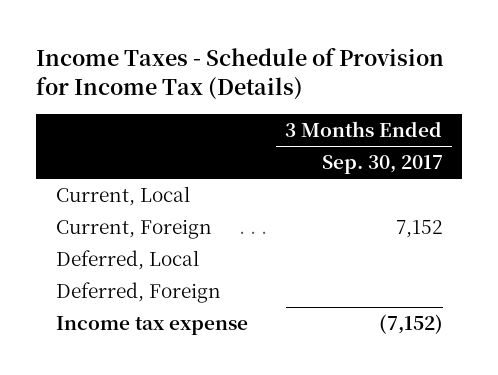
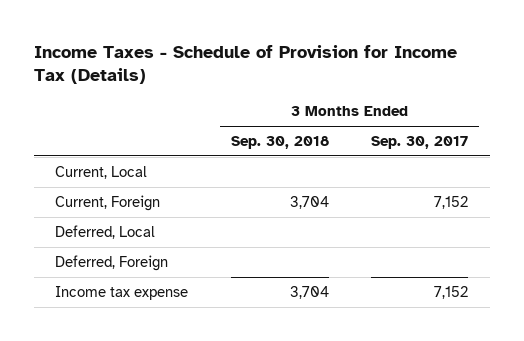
none -> [230,136,329,150] Sep. 30, 2018
[378,313,443,334] (7,152) -> [434,286,469,300] 7,152

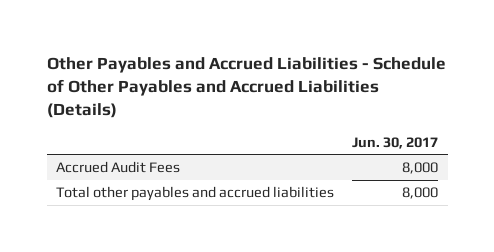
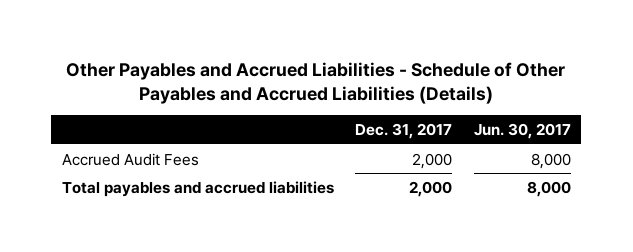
none -> [355,123,453,140] Dec. 31, 2017
[55,186,334,202] Total other payables and accrued liabilities -> [62,180,335,197] Total payables and accrued liabilities

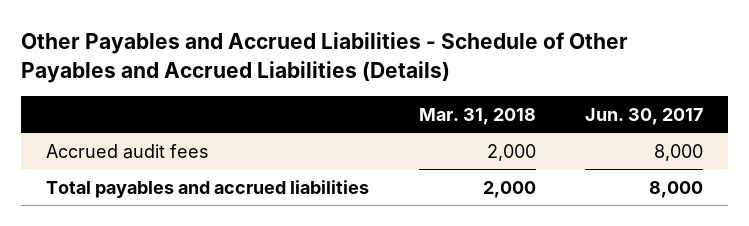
[355,123,453,140] Dec. 31, 2017 -> none
none -> [418,107,536,125] Mar. 31, 2018
[62,152,200,166] Accrued Audit Fees -> [45,143,209,159] Accrued audit fees

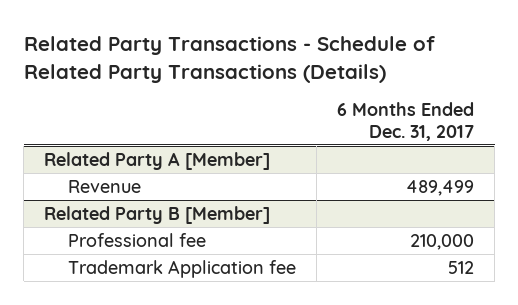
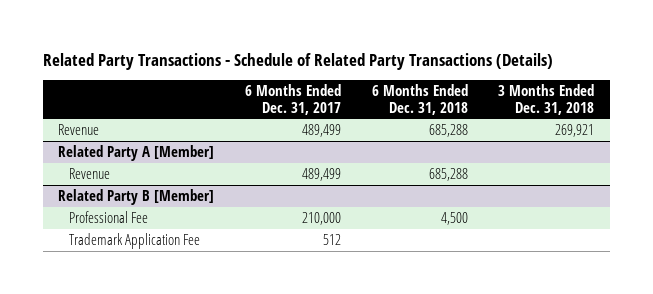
none -> [371,84,468,115] 6 Months Ended Dec. 31, 2018
none -> [498,84,595,115] 3 Months Ended Dec. 31, 2018
none -> [58,123,100,135] Revenue
[67,232,206,247] Professional fee -> [68,210,148,223] Professional Fee
[67,259,296,278] Trademark Application fee -> [68,232,200,249] Trademark Application Fee

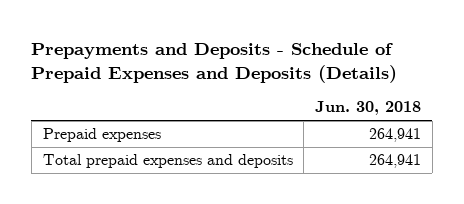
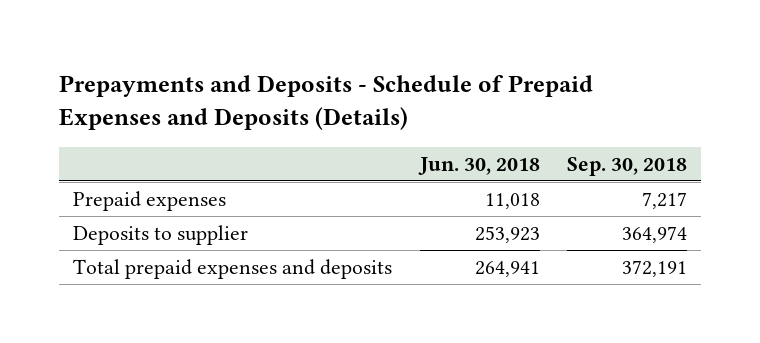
none -> [567,156,688,176] Sep. 30, 2018
[369,128,422,143] 264,941 -> [484,193,540,210] 11,018
none -> [73,225,249,246] Deposits to supplier

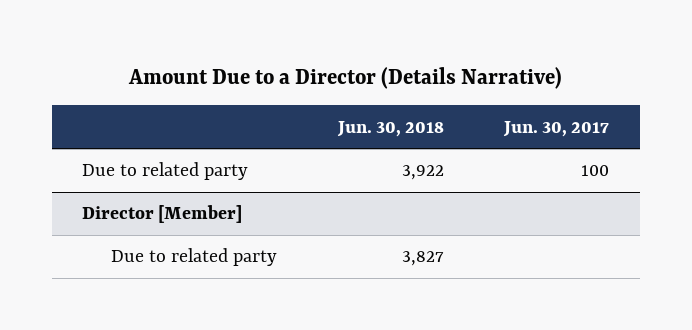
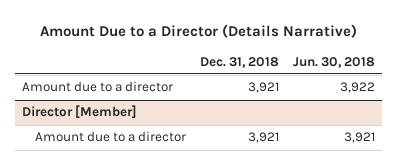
[503,120,610,137] Jun. 30, 2017 -> none
none -> [200,56,280,68] Dec. 31, 2018
[82,162,249,181] Due to related party -> [22,81,174,93] Amount due to a director
[111,248,278,267] Due to related party -> [35,131,187,143] Amount due to a director
[401,251,444,267] 3,827 -> [343,132,375,144] 3,921

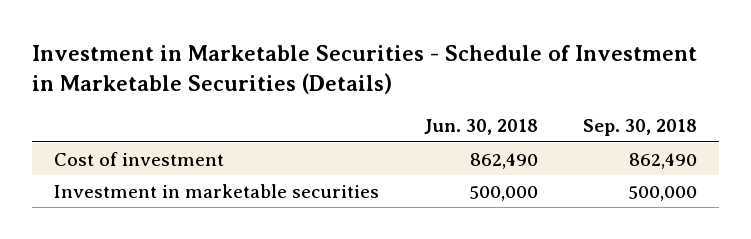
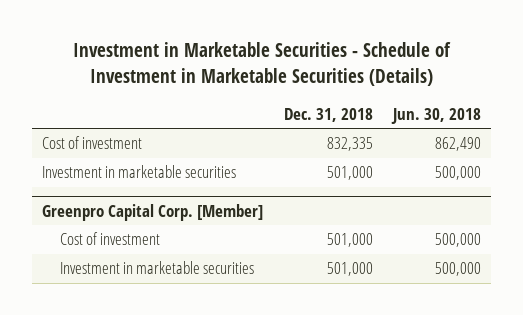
[582,119,697,137] Sep. 30, 2018 -> none
none -> [283,107,373,122] Dec. 31, 2018
none -> [42,203,264,221] Greenpro Capital Corp. [Member]
none -> [59,232,160,246] Cost of investment
none -> [59,261,254,275] Investment in marketable securities

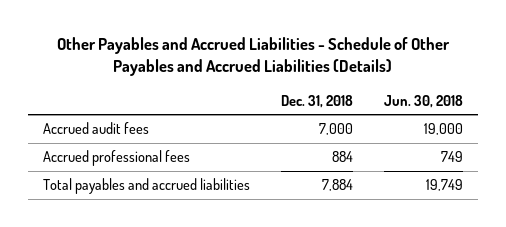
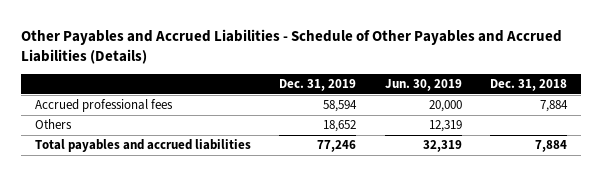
[383,94,463,108] Jun. 30, 2018 -> none
none -> [279,79,357,92] Dec. 31, 2019
none -> [384,79,462,92] Jun. 30, 2019
[42,122,149,135] Accrued audit fees -> none
[331,151,353,163] 884 -> [539,100,568,113] 7,884
none -> [35,119,73,130] Others

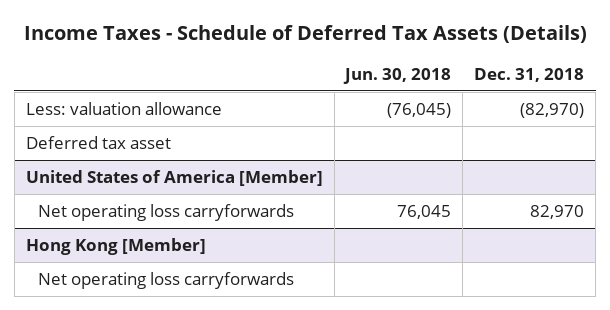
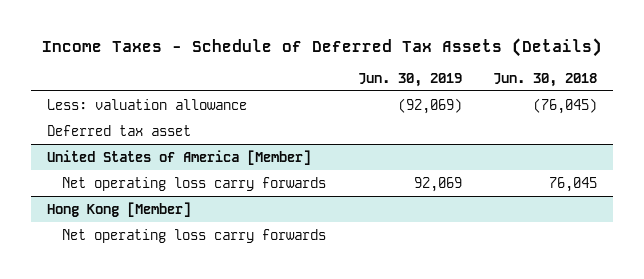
[474,68,585,83] Dec. 31, 2018 -> none
none -> [357,72,462,87] Jun. 30, 2019
[38,203,295,221] Net operating loss carryforwards -> [61,176,326,191] Net operating loss carry forwards
[38,271,295,289] Net operating loss carryforwards -> [61,228,326,243] Net operating loss carry forwards

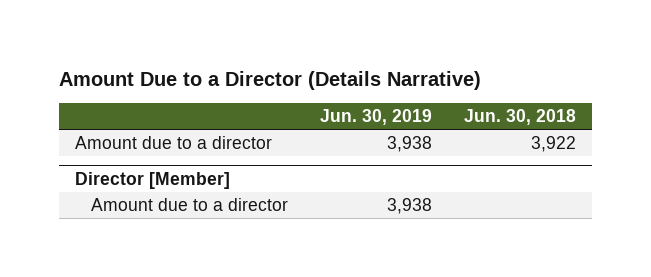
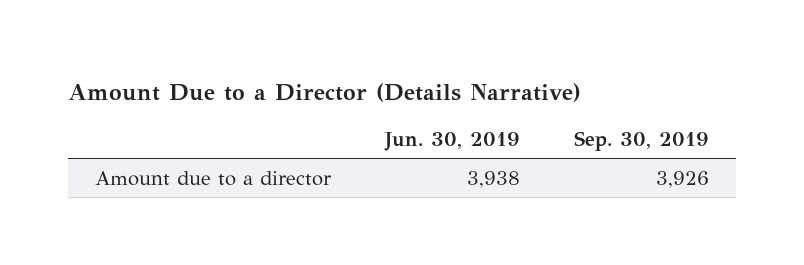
[464,109,577,126] Jun. 30, 2018 -> none
none -> [573,131,709,152] Sep. 30, 2019
[75,171,231,189] Director [Member] -> none
[90,197,288,211] Amount due to a director -> none

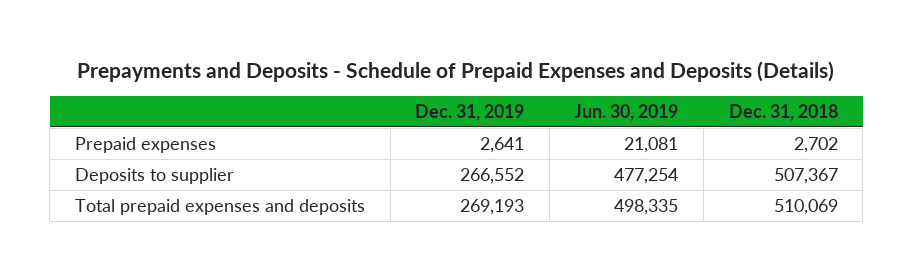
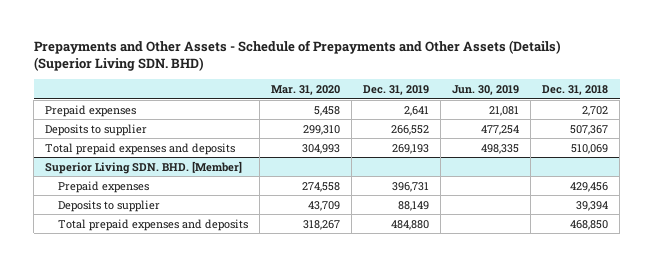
[77,60,835,82] Prepayments and Deposits - Schedule of Prepaid Expenses and Deposits (Details) -> [33,39,561,72] Prepayments and Other Assets - Schedule of Prepayments and Other Assets (Details) (Superior Living SDN. BHD)
none -> [270,84,340,95] Mar. 31, 2020
none -> [45,160,243,174] Superior Living SDN. BHD. [Member]
none -> [57,180,149,193] Prepaid expenses
none -> [57,199,160,212] Deposits to supplier
none -> [57,218,248,231] Total prepaid expenses and deposits

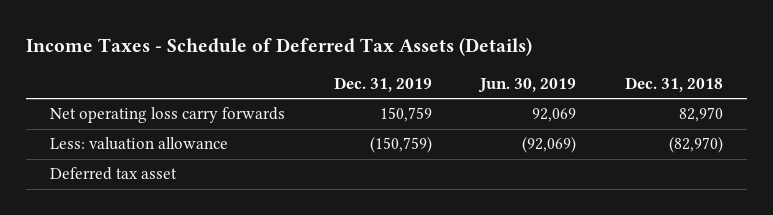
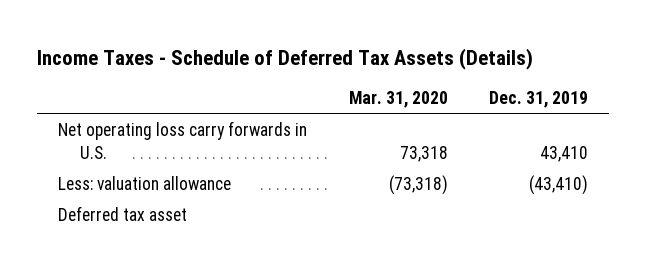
[478,78,577,94] Jun. 30, 2019 -> none
[624,77,723,93] Dec. 31, 2018 -> none
none -> [348,90,448,108] Mar. 31, 2020
[50,107,286,124] Net operating loss carry forwards -> [57,120,307,159] Net operating loss carry forwards in U.S.
[379,107,432,123] 150,759 -> [540,145,589,162] 43,410
[369,136,432,154] (150,759) -> [529,174,589,195] (43,410)

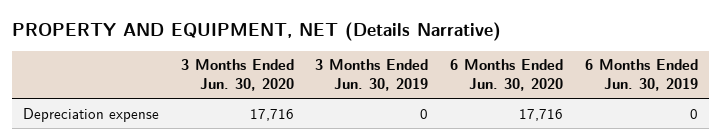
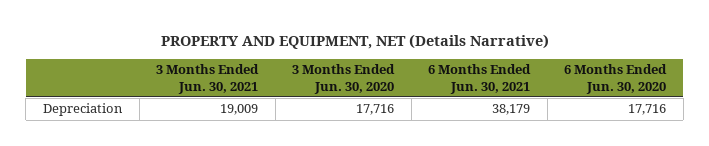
[315,59,429,92] 3 Months Ended Jun. 30, 2019 -> none
[584,59,698,92] 6 Months Ended Jun. 30, 2019 -> none
none -> [156,64,260,94] 3 Months Ended Jun. 30, 2021
none -> [428,64,532,94] 6 Months Ended Jun. 30, 2021
[23,107,160,122] Depreciation expense -> [42,103,123,117] Depreciation

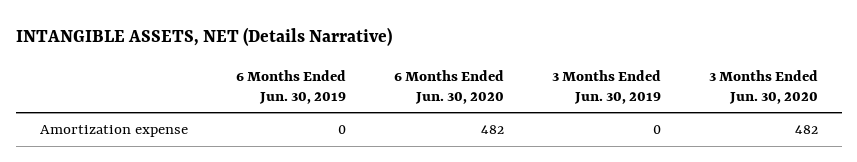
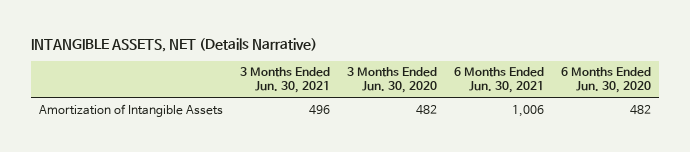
[235,69,346,104] 6 Months Ended Jun. 30, 2019 -> none
[551,69,661,104] 3 Months Ended Jun. 30, 2019 -> none
none -> [239,67,330,93] 3 Months Ended Jun. 30, 2021
none -> [453,67,544,93] 6 Months Ended Jun. 30, 2021
[39,125,188,138] Amortization expense -> [38,103,223,117] Amortization of Intangible Assets

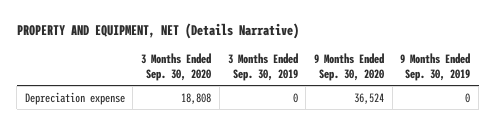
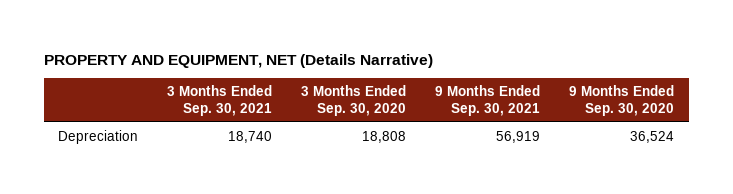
[227,52,298,82] 3 Months Ended Sep. 30, 2019 -> none
[400,52,471,82] 9 Months Ended Sep. 30, 2019 -> none
none -> [167,84,273,117] 3 Months Ended Sep. 30, 2021
none -> [435,84,541,117] 9 Months Ended Sep. 30, 2021
[24,91,125,105] Depreciation expense -> [58,129,139,144] Depreciation

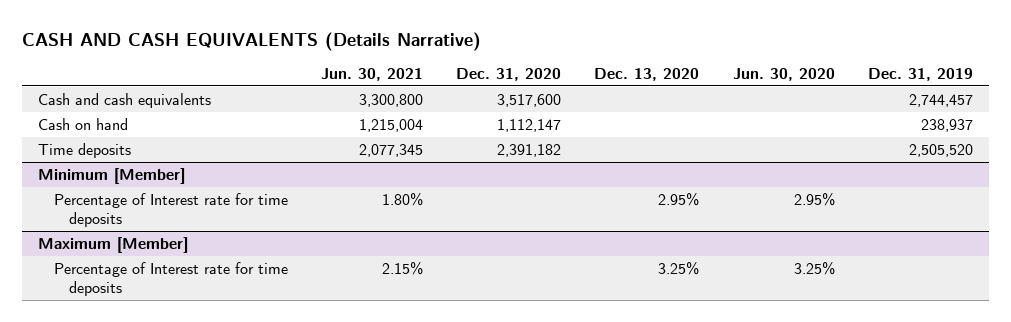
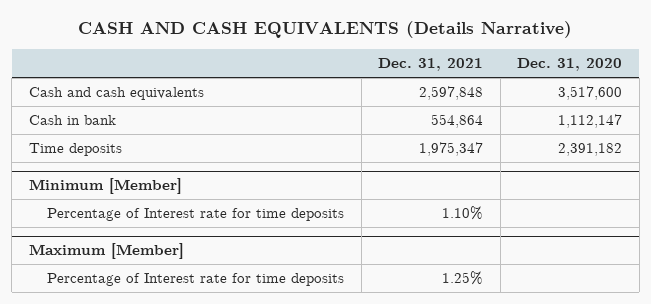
[320,67,423,81] Jun. 30, 2021 -> none
[594,67,700,81] Dec. 13, 2020 -> none
[732,67,835,81] Jun. 30, 2020 -> none
[867,67,973,81] Dec. 31, 2019 -> none
none -> [378,58,484,72] Dec. 31, 2021
[38,117,129,130] Cash on hand -> [28,115,116,126] Cash in bank

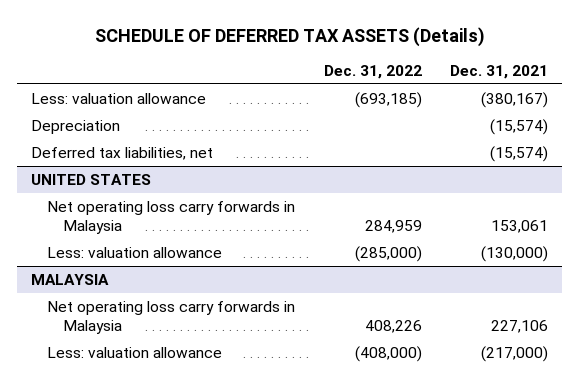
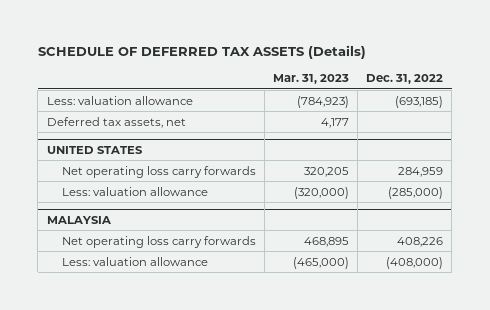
[449,65,548,80] Dec. 31, 2021 -> none
none -> [272,74,349,85] Mar. 31, 2023
[31,119,121,134] Depreciation -> none
[31,146,214,160] Deferred tax liabilities, net -> [46,116,186,128] Deferred tax assets, net
[47,200,296,235] Net operating loss carry forwards in Malaysia -> [61,165,256,178] Net operating loss carry forwards
[47,300,296,335] Net operating loss carry forwards in Malaysia -> [61,235,256,248] Net operating loss carry forwards

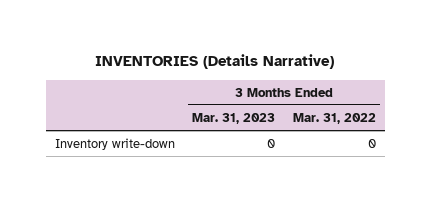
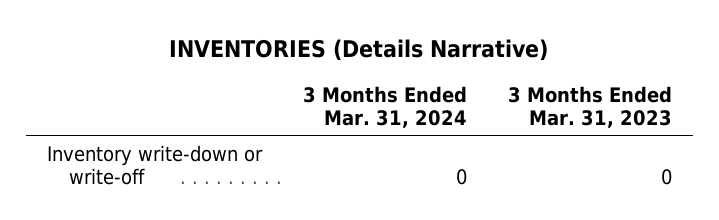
[293,113,377,125] Mar. 31, 2022 -> none
none -> [302,85,467,129] 3 Months Ended Mar. 31, 2024
[54,138,175,151] Inventory write-down -> [46,144,263,186] Inventory write-down or write-off

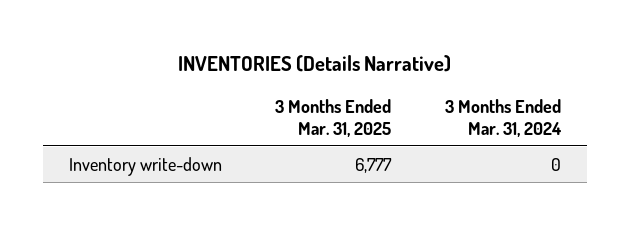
[508,85,673,129] 3 Months Ended Mar. 31, 2023 -> none
none -> [275,98,392,137] 3 Months Ended Mar. 31, 2025
[46,144,263,186] Inventory write-down or write-off -> [69,157,223,177] Inventory write-down

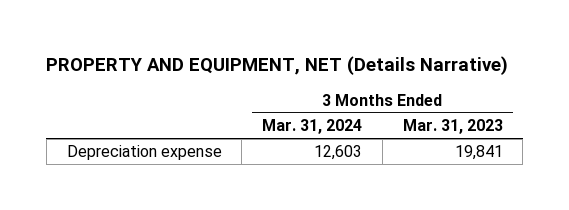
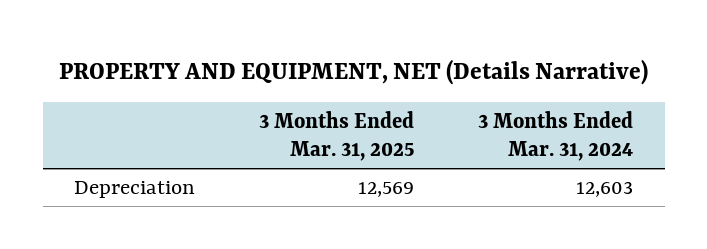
[402,119,503,135] Mar. 31, 2023 -> none
none -> [259,110,415,162] 3 Months Ended Mar. 31, 2025
[66,145,222,161] Depreciation expense -> [74,181,196,199] Depreciation

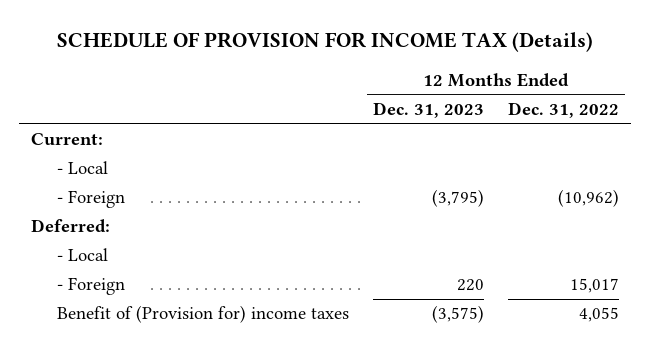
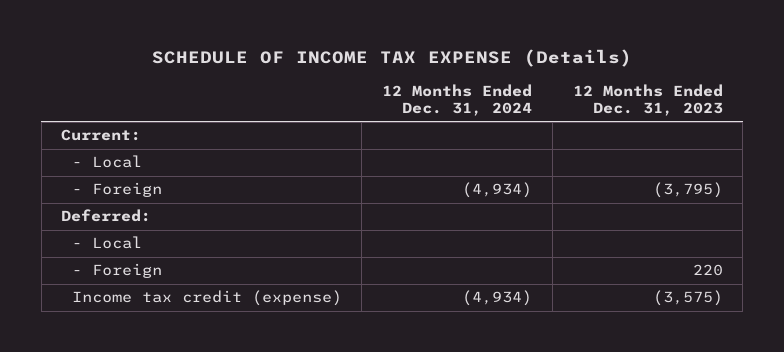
[57,32,594,53] SCHEDULE OF PROVISION FOR INCOME TAX (Details) -> [151,49,632,68] SCHEDULE OF INCOME TAX EXPENSE (Details)
[508,102,620,119] Dec. 31, 2022 -> none
none -> [382,83,533,116] 12 Months Ended Dec. 31, 2024
[56,305,349,324] Benefit of (Provision for) income taxes -> [71,290,342,307] Income tax credit (expense)

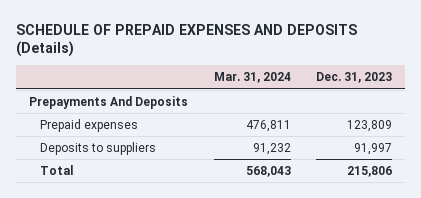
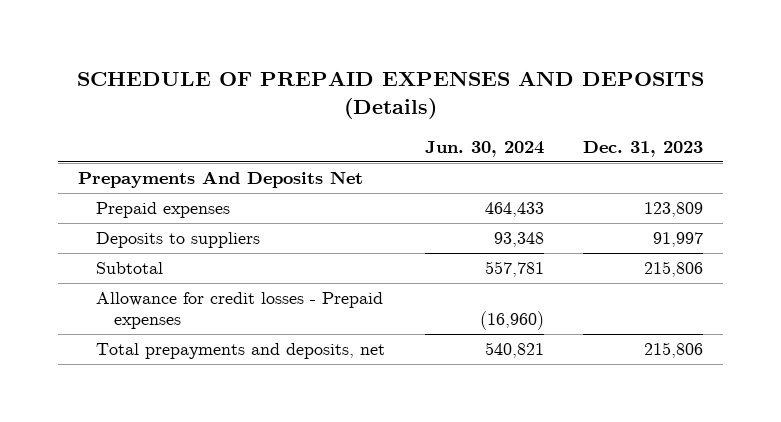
[213,72,291,84] Mar. 31, 2024 -> none
none -> [424,141,544,158] Jun. 30, 2024
[28,95,188,109] Prepayments And Deposits -> [77,171,363,189] Prepayments And Deposits Net
none -> [95,262,163,275] Subtotal
none -> [95,292,383,330] Allowance for credit losses - Prepaid expenses
[39,164,73,175] Total -> [95,343,385,360] Total prepayments and deposits, net

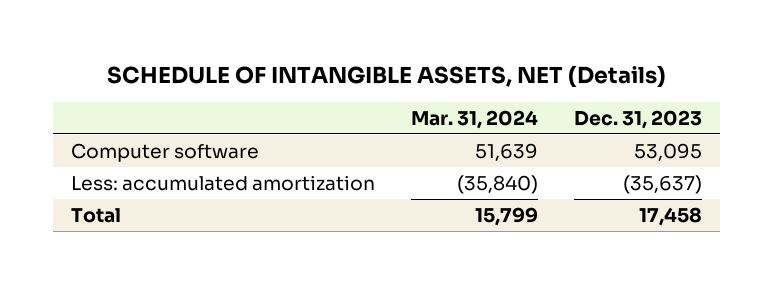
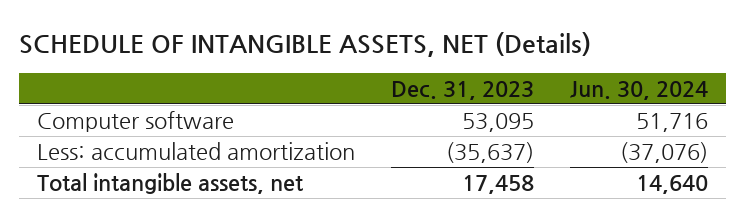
[411,109,539,129] Mar. 31, 2024 -> none
none -> [569,80,708,100] Jun. 30, 2024
[71,207,122,223] Total -> [36,172,303,194] Total intangible assets, net

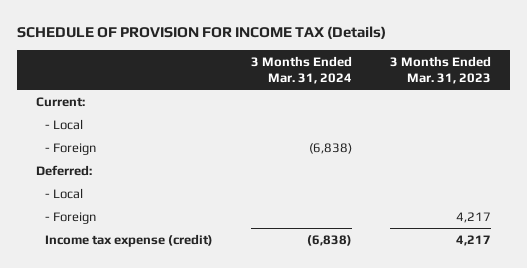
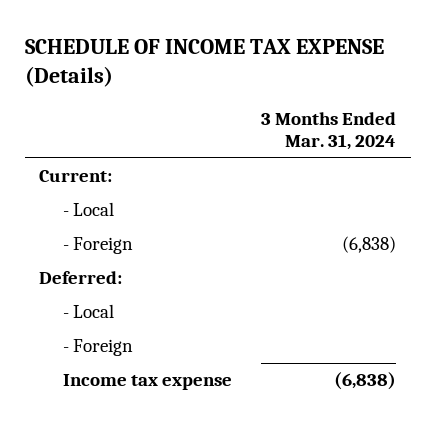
[16,26,386,40] SCHEDULE OF PROVISION FOR INCOME TAX (Details) -> [24,38,384,87] SCHEDULE OF INCOME TAX EXPENSE (Details)
[390,56,492,84] 3 Months Ended Mar. 31, 2023 -> none
[45,234,214,248] Income tax expense (credit) -> [63,374,233,391] Income tax expense

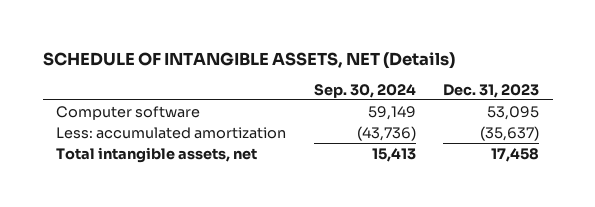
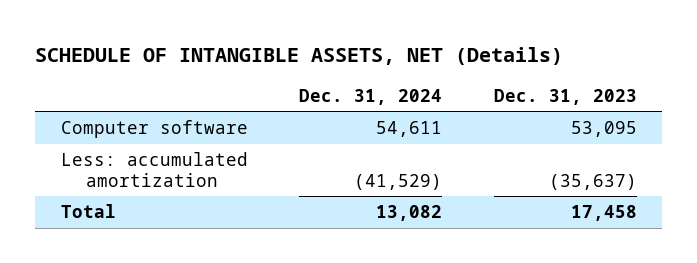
[313,83,416,98] Sep. 30, 2024 -> none
none -> [299,88,443,105] Dec. 31, 2024
[56,146,258,163] Total intangible assets, net -> [60,204,116,219] Total

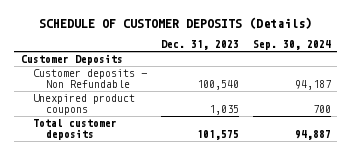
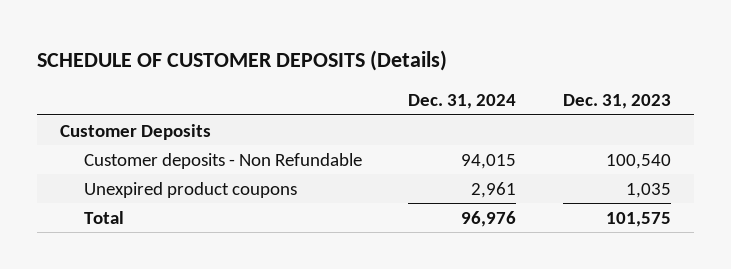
[252,40,331,51] Sep. 30, 2024 -> none
none -> [408,94,517,110] Dec. 31, 2024
[33,119,118,140] Total customer deposits -> [83,210,124,224] Total

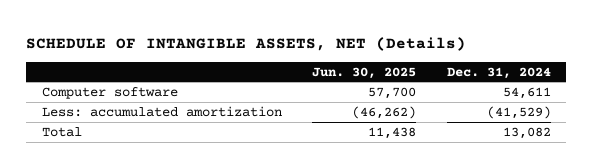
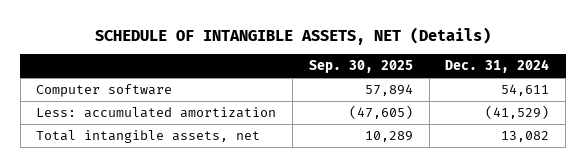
[312,66,417,79] Jun. 30, 2025 -> none
none -> [308,60,413,74] Sep. 30, 2025
[41,126,82,137] Total -> [36,130,261,144] Total intangible assets, net

